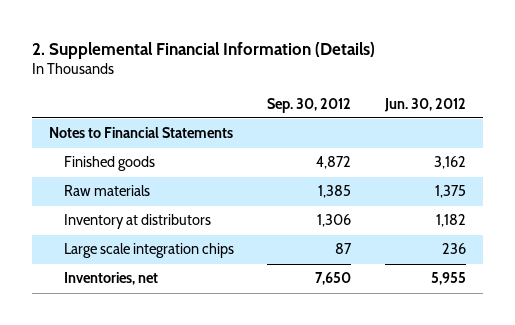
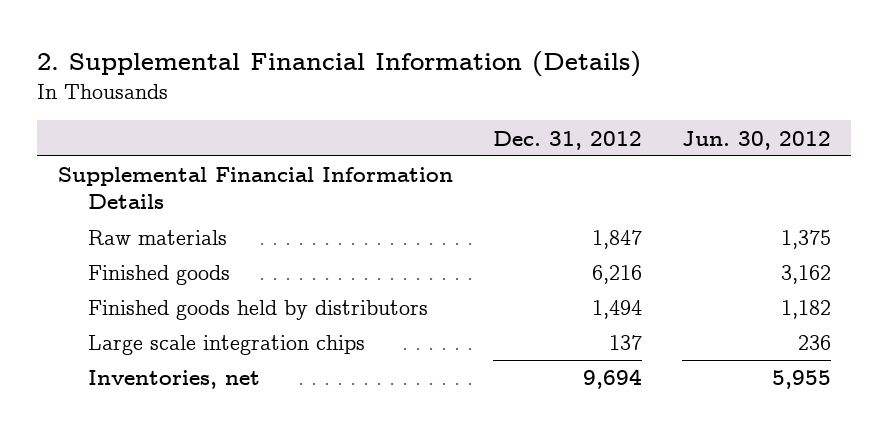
[267,97,352,113] Sep. 30, 2012 -> none
none -> [492,130,642,150] Dec. 31, 2012
[48,127,233,139] Notes to Financial Statements -> none
none -> [57,167,453,210] Supplemental Financial Information Details
[63,156,155,172] Finished goods -> [87,265,230,286] Finished goods
[63,214,211,230] Inventory at distributors -> [87,300,428,321] Finished goods held by distributors

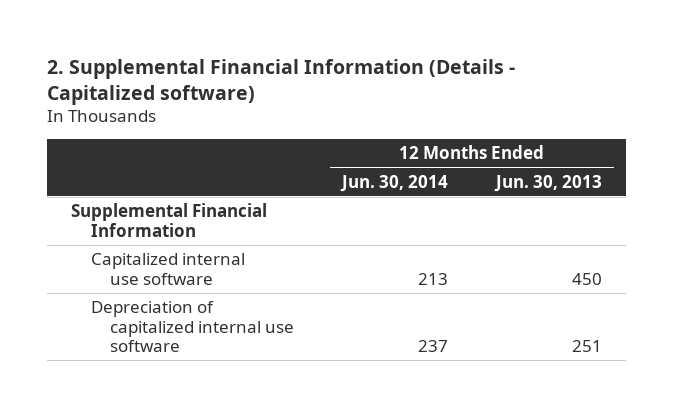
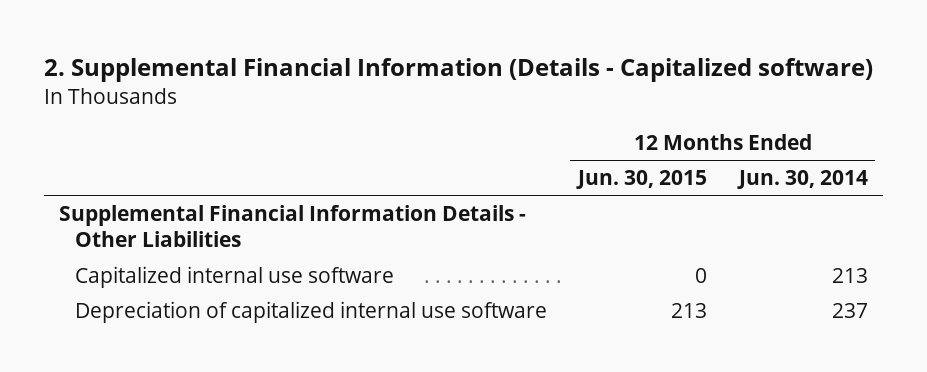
[493,174,602,192] Jun. 30, 2013 -> none
none -> [576,170,708,190] Jun. 30, 2015
[71,203,268,237] Supplemental Financial Information -> [59,205,527,248] Supplemental Financial Information Details - Other Liabilities

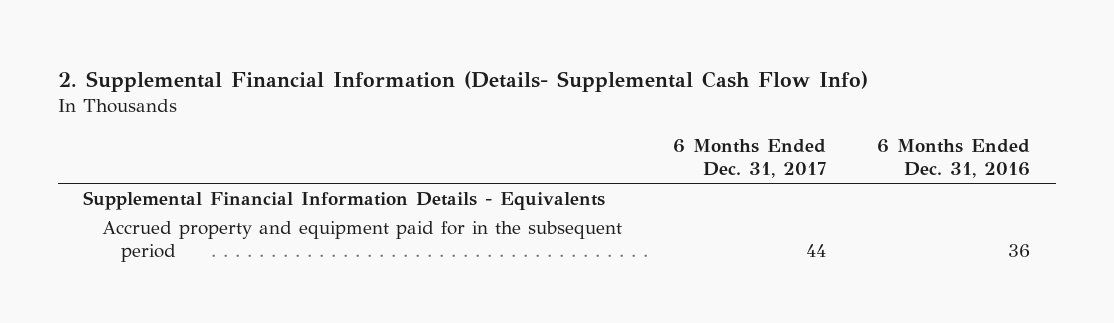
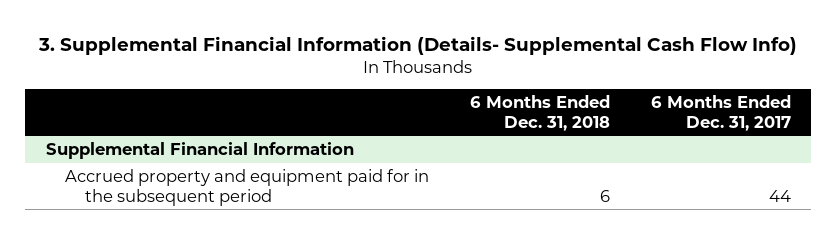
[57,71,868,93] 2. Supplemental Financial Information (Details- Supplemental Cash Flow Info) -> [38,35,798,55] 3. Supplemental Financial Information (Details- Supplemental Cash Flow Info)
[877,139,1031,179] 6 Months Ended Dec. 31, 2016 -> none
none -> [470,94,611,131] 6 Months Ended Dec. 31, 2018
[83,190,606,210] Supplemental Financial Information Details - Equivalents -> [45,142,354,160] Supplemental Financial Information

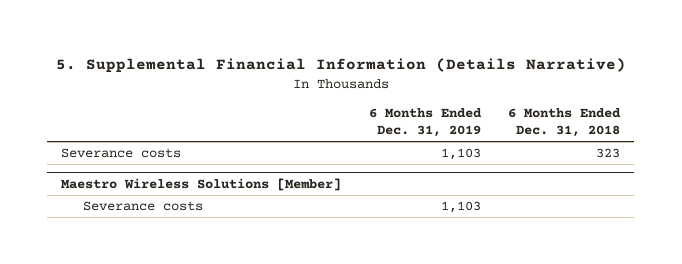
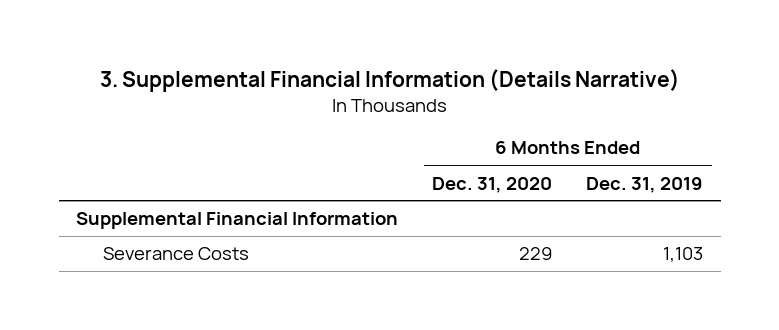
[55,58,626,74] 5. Supplemental Financial Information (Details Narrative) -> [99,69,680,93] 3. Supplemental Financial Information (Details Narrative)
[508,108,622,138] 6 Months Ended Dec. 31, 2018 -> none
none -> [432,176,553,193] Dec. 31, 2020
[61,177,342,191] Maestro Wireless Solutions [Member] -> none
[83,201,204,212] Severance costs -> none
none -> [75,212,398,230] Supplemental Financial Information
[61,148,182,159] Severance costs -> [102,247,249,261] Severance Costs

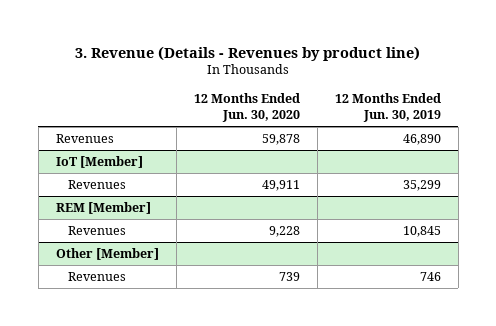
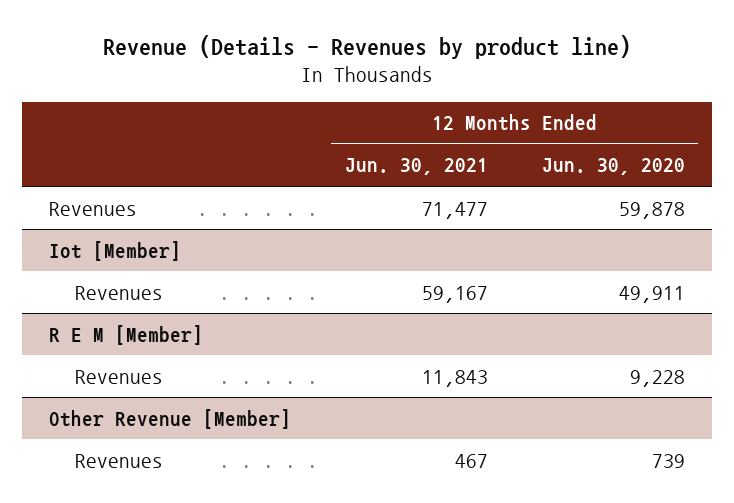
[75,45,421,61] 3. Revenue (Details - Revenues by product line) -> [102,34,631,59] Revenue (Details - Revenues by product line)
[334,92,441,123] 12 Months Ended Jun. 30, 2019 -> none
none -> [344,158,488,176] Jun. 30, 2021
[55,155,143,168] IoT [Member] -> [48,240,181,261] Iot [Member]
[55,201,151,214] REM [Member] -> [48,324,203,345] R E M [Member]
[55,247,159,260] Other [Member] -> [48,408,291,429] Other Revenue [Member]

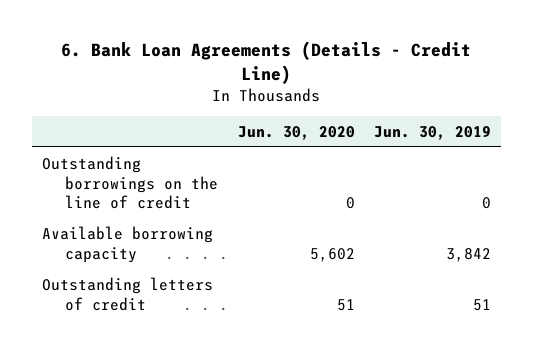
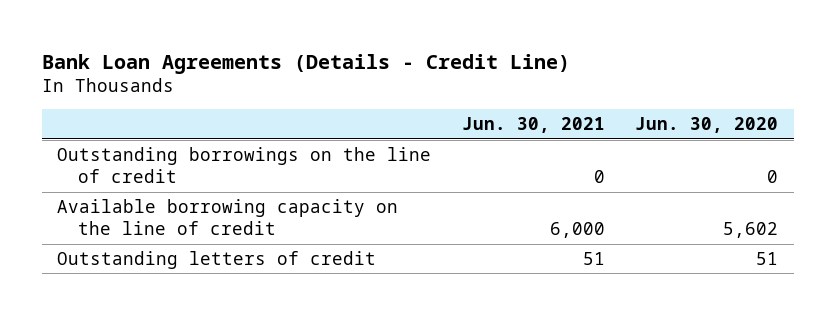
[61,40,472,84] 6. Bank Loan Agreements (Details - Credit Line) -> [41,53,570,74] Bank Loan Agreements (Details - Credit Line)
[374,125,492,140] Jun. 30, 2019 -> none
none -> [461,117,605,134] Jun. 30, 2021
[41,225,213,263] Available borrowing capacity -> [56,198,398,236] Available borrowing capacity on the line of credit

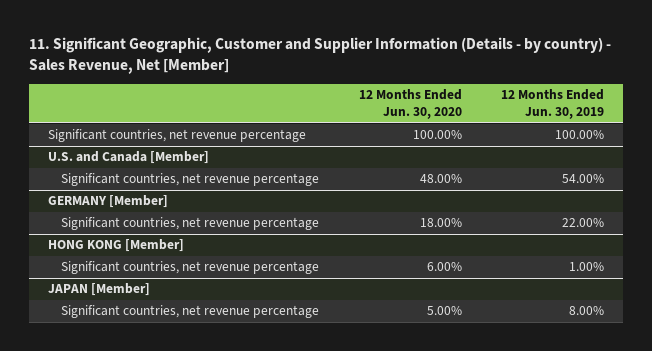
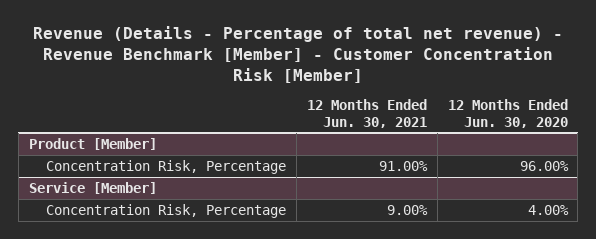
[28,37,611,75] 11. Significant Geographic, Customer and Supplier Information (Details - by country) - Sales Revenue, Net [Member] -> [33,26,564,83] Revenue (Details - Percentage of total net revenue) - Revenue Benchmark [Member] - Customer Concentration Risk [Member]
[500,89,604,120] 12 Months Ended Jun. 30, 2019 -> none
none -> [306,99,427,128] 12 Months Ended Jun. 30, 2021
[48,129,307,143] Significant countries, net revenue percentage -> none
[61,173,320,187] Significant countries, net revenue percentage -> none
[61,217,320,231] Significant countries, net revenue percentage -> none
[48,239,185,253] HONG KONG [Member] -> none
[61,261,320,275] Significant countries, net revenue percentage -> none
[48,283,151,297] JAPAN [Member] -> none
[61,305,320,319] Significant countries, net revenue percentage -> none
[48,151,210,165] U.S. and Canada [Member] -> [28,137,157,150] Product [Member]
none -> [46,159,287,174] Concentration Risk, Percentage
[48,195,169,209] GERMANY [Member] -> [28,181,157,194] Service [Member]
none -> [46,203,287,218] Concentration Risk, Percentage

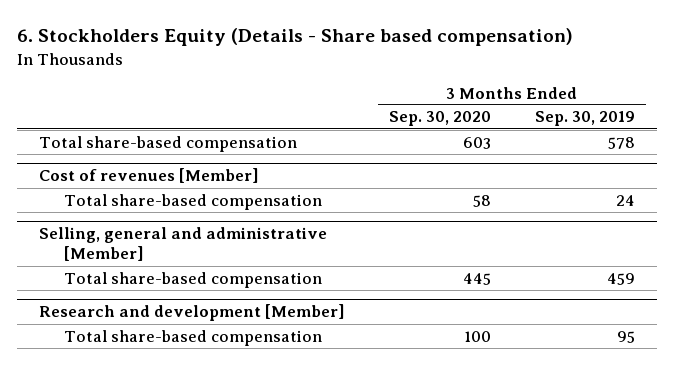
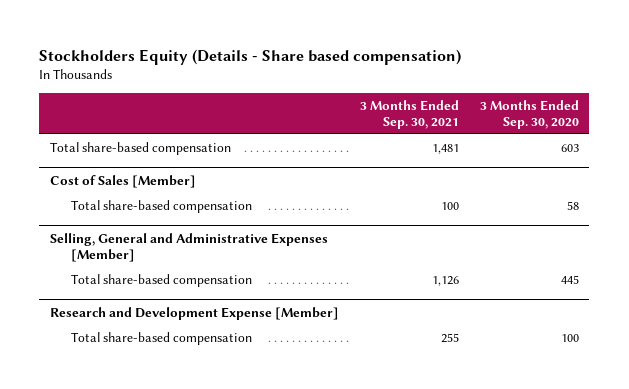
[16,28,573,47] 6. Stockholders Equity (Details - Share based compensation) -> [39,48,462,65] Stockholders Equity (Details - Share based compensation)
[534,111,635,127] Sep. 30, 2019 -> none
none -> [359,99,459,129] 3 Months Ended Sep. 30, 2021
[38,168,259,184] Cost of revenues [Member] -> [49,174,196,188] Cost of Sales [Member]
[38,227,327,262] Selling, general and administrative [Member] -> [49,232,328,262] Selling, General and Administrative Expenses [Member]
[38,304,345,322] Research and development [Member] -> [49,306,339,320] Research and Development Expense [Member]

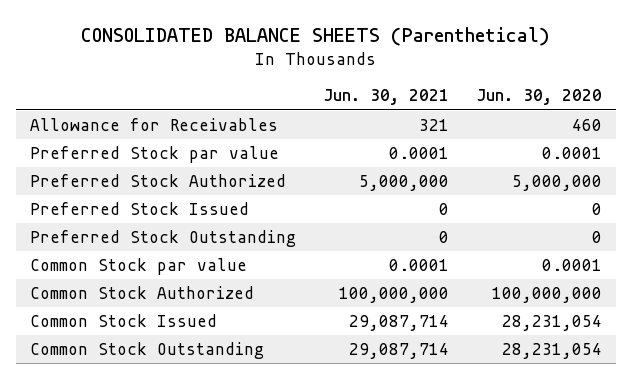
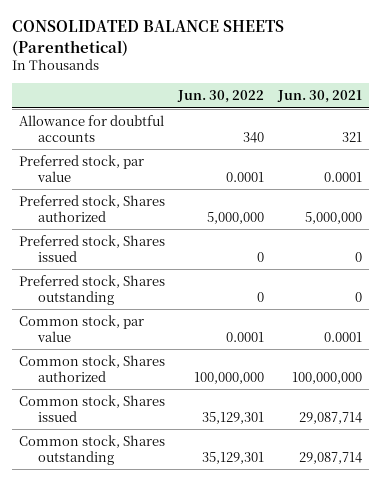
[476,89,603,106] Jun. 30, 2020 -> none
none -> [177,90,265,104] Jun. 30, 2022
[29,117,278,131] Allowance for Receivables -> [18,114,164,142] Allowance for doubtful accounts
[29,145,279,163] Preferred Stock par value -> [18,154,144,182] Preferred stock, par value
[29,173,286,187] Preferred Stock Authorized -> [18,194,165,222] Preferred stock, Shares authorized
[29,201,249,215] Preferred Stock Issued -> [18,234,165,262] Preferred stock, Shares issued
[29,229,296,247] Preferred Stock Outstanding -> [18,274,165,305] Preferred stock, Shares outstanding
[29,257,247,275] Common Stock par value -> [18,314,144,342] Common stock, par value
[29,285,254,299] Common Stock Authorized -> [18,354,165,382] Common stock, Shares authorized
[29,313,217,327] Common Stock Issued -> [18,394,165,422] Common stock, Shares issued
[29,341,264,359] Common Stock Outstanding -> [18,434,165,465] Common stock, Shares outstanding

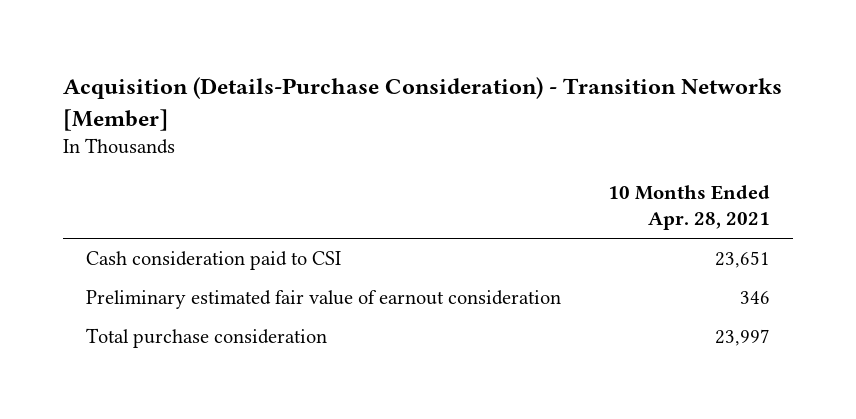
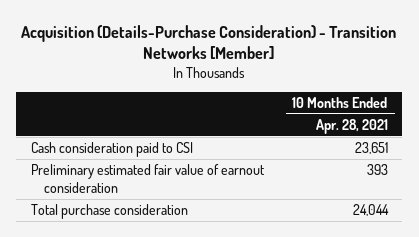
[740,290,771,304] 346 -> [366,163,388,175] 393
[715,328,771,346] 23,997 -> [352,203,389,216] 24,044

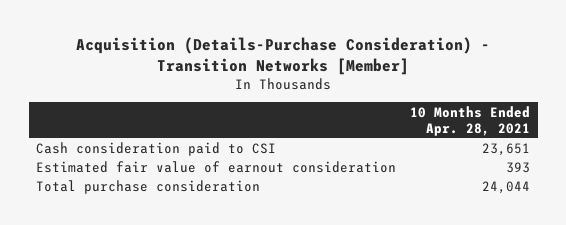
[30,163,265,193] Preliminary estimated fair value of earnout consideration -> [35,161,396,174] Estimated fair value of earnout consideration

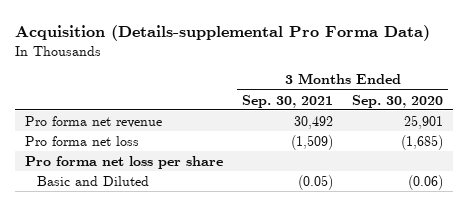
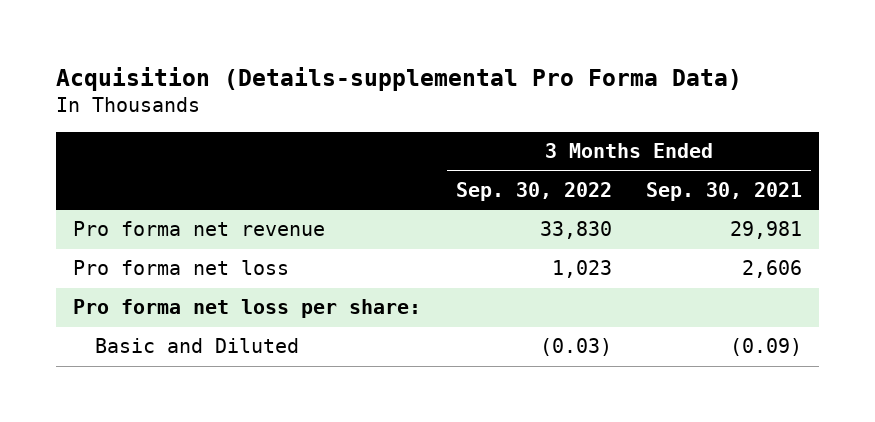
[352,94,444,108] Sep. 30, 2020 -> none
none -> [455,181,612,201] Sep. 30, 2022
[294,115,334,129] 30,492 -> [730,221,803,240] 29,981
[291,134,334,150] (1,509) -> [742,260,803,279] 2,606
[25,155,224,169] Pro forma net loss per share -> [73,299,422,319] Pro forma net loss per share:
[298,174,334,190] (0.05) -> [730,338,803,357] (0.09)

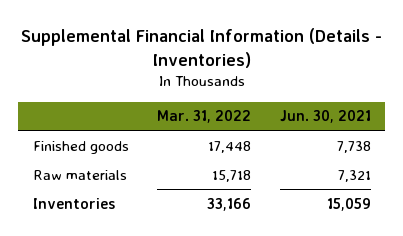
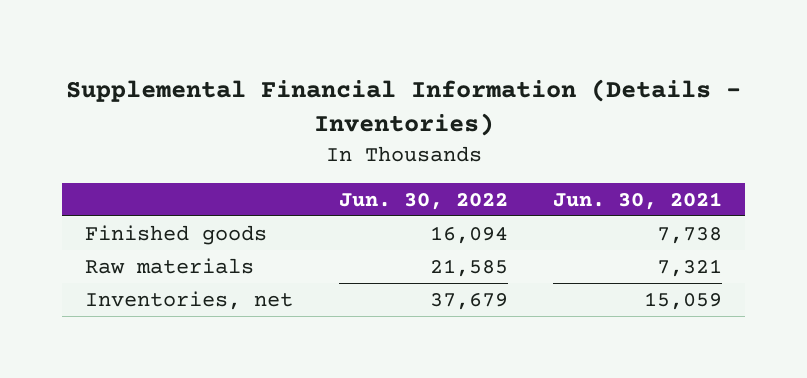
[157,110,252,124] Mar. 31, 2022 -> none
none -> [338,192,508,210] Jun. 30, 2022
[32,197,115,209] Inventories -> [85,290,294,310] Inventories, net

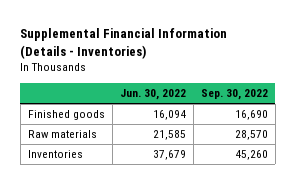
[553,191,723,210] Jun. 30, 2021 -> none
none -> [200,89,268,101] Sep. 30, 2022
[85,290,294,310] Inventories, net -> [27,150,83,159] Inventories

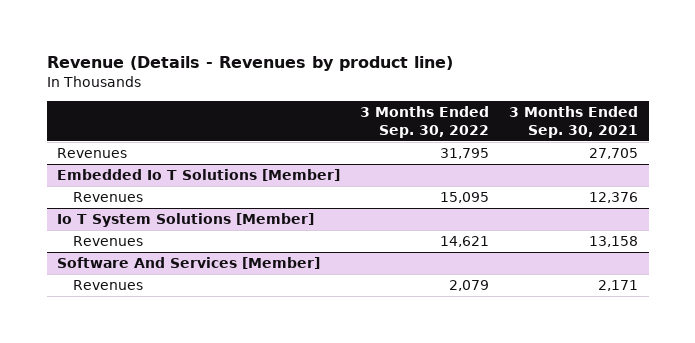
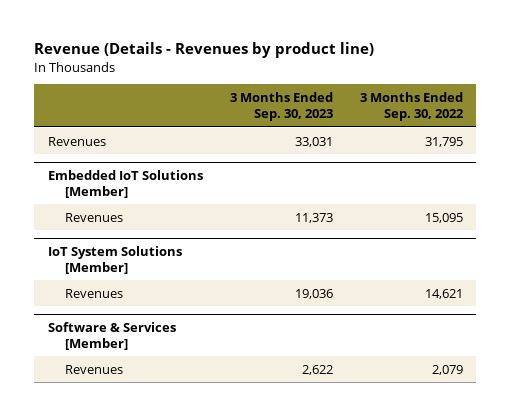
[509,105,639,139] 3 Months Ended Sep. 30, 2021 -> none
none -> [229,91,333,122] 3 Months Ended Sep. 30, 2023
[56,168,340,181] Embedded Io T Solutions [Member] -> [47,169,203,199] Embedded IoT Solutions [Member]
[56,212,314,227] Io T System Solutions [Member] -> [47,245,182,275] IoT System Solutions [Member]
[56,256,320,269] Software And Services [Member] -> [47,321,176,351] Software & Services [Member]

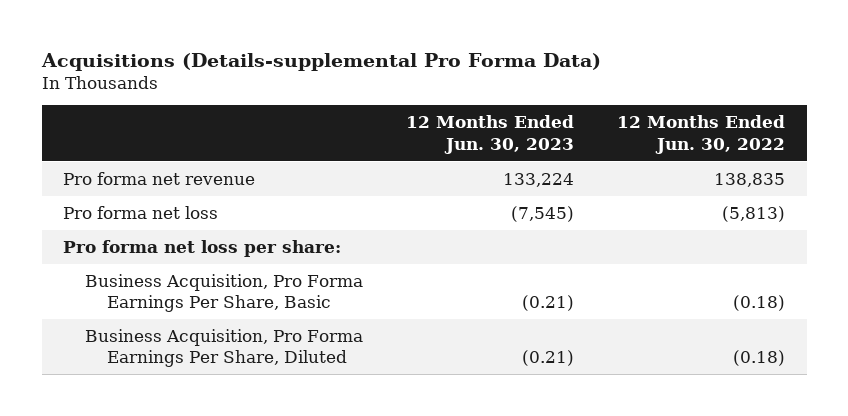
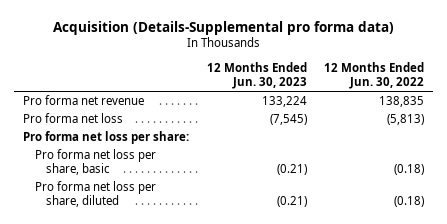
[40,52,601,71] Acquisitions (Details-supplemental Pro Forma Data) -> [52,20,394,35] Acquisition (Details-Supplemental pro forma data)
[84,274,363,313] Business Acquisition, Pro Forma Earnings Per Share, Basic -> [34,149,156,176] Pro forma net loss per share, basic
[84,329,363,368] Business Acquisition, Pro Forma Earnings Per Share, Diluted -> [34,181,156,208] Pro forma net loss per share, diluted

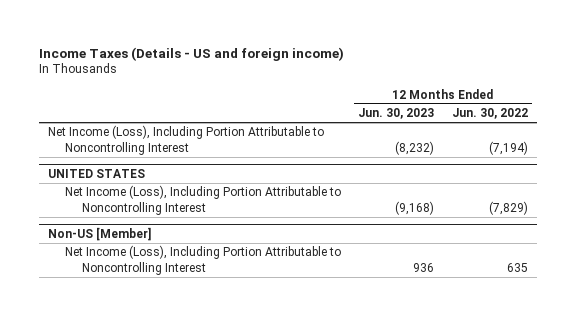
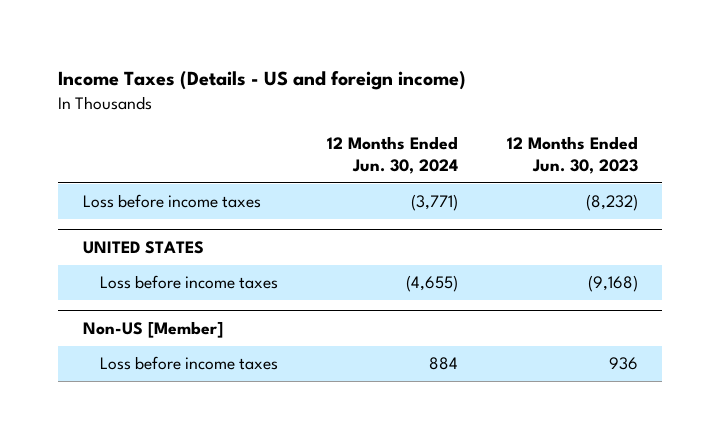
[451,108,528,120] Jun. 30, 2022 -> none
none -> [326,136,458,174] 12 Months Ended Jun. 30, 2024
[47,125,324,155] Net Income (Loss), Including Portion Attributable to Noncontrolling Interest -> [82,194,261,209] Loss before income taxes
[64,185,341,215] Net Income (Loss), Including Portion Attributable to Noncontrolling Interest -> [99,275,278,290] Loss before income taxes
[64,245,341,275] Net Income (Loss), Including Portion Attributable to Noncontrolling Interest -> [99,356,278,371] Loss before income taxes

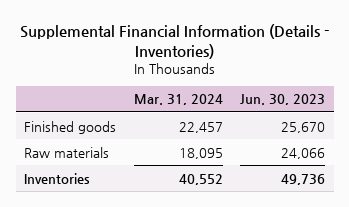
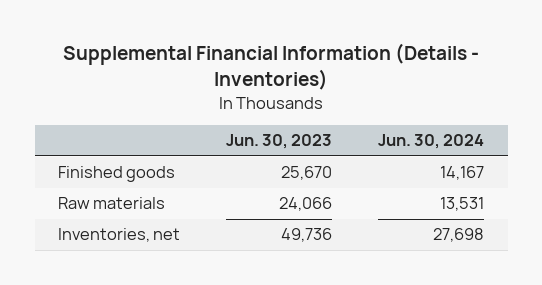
[133,94,223,106] Mar. 31, 2024 -> none
none -> [378,134,485,150] Jun. 30, 2024
[24,172,91,184] Inventories -> [57,228,180,243] Inventories, net

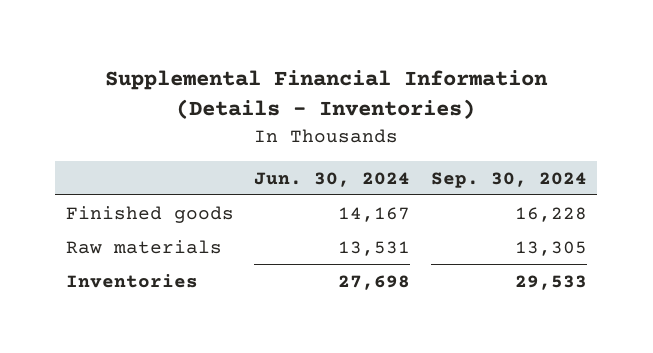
[226,134,333,150] Jun. 30, 2023 -> none
none -> [430,171,587,188] Sep. 30, 2024
[57,228,180,243] Inventories, net -> [65,273,198,288] Inventories

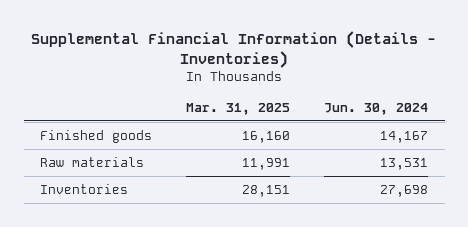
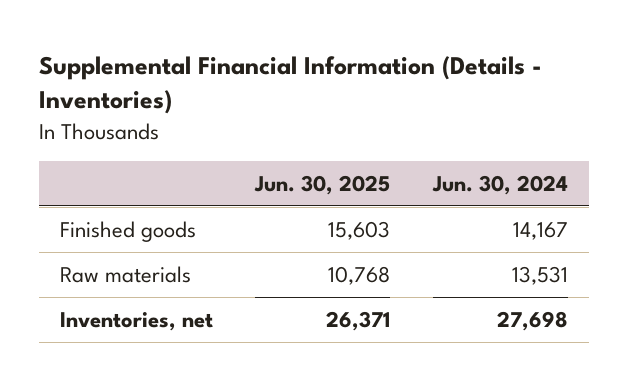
[186,102,291,115] Mar. 31, 2025 -> none
none -> [254,174,391,195] Jun. 30, 2025
[40,183,129,194] Inventories -> [60,311,214,331] Inventories, net

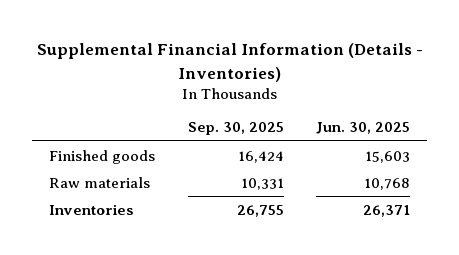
[431,174,568,195] Jun. 30, 2024 -> none
none -> [187,122,284,136] Sep. 30, 2025
[60,311,214,331] Inventories, net -> [48,203,133,215] Inventories

